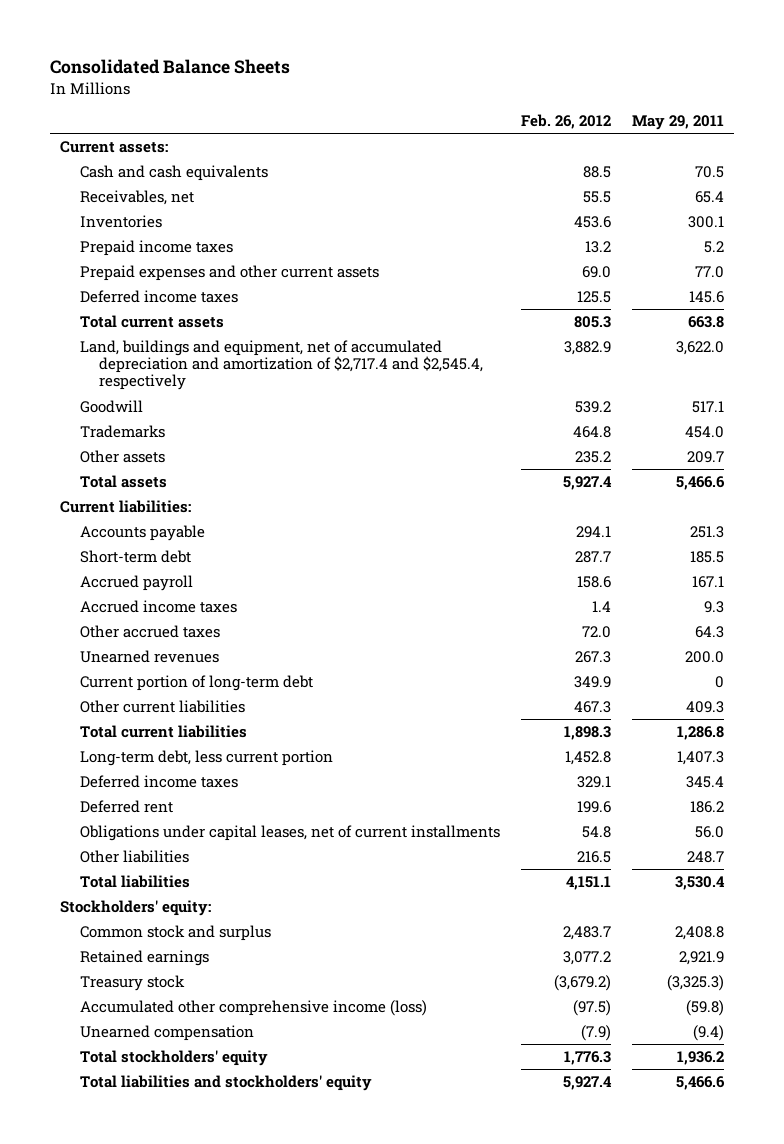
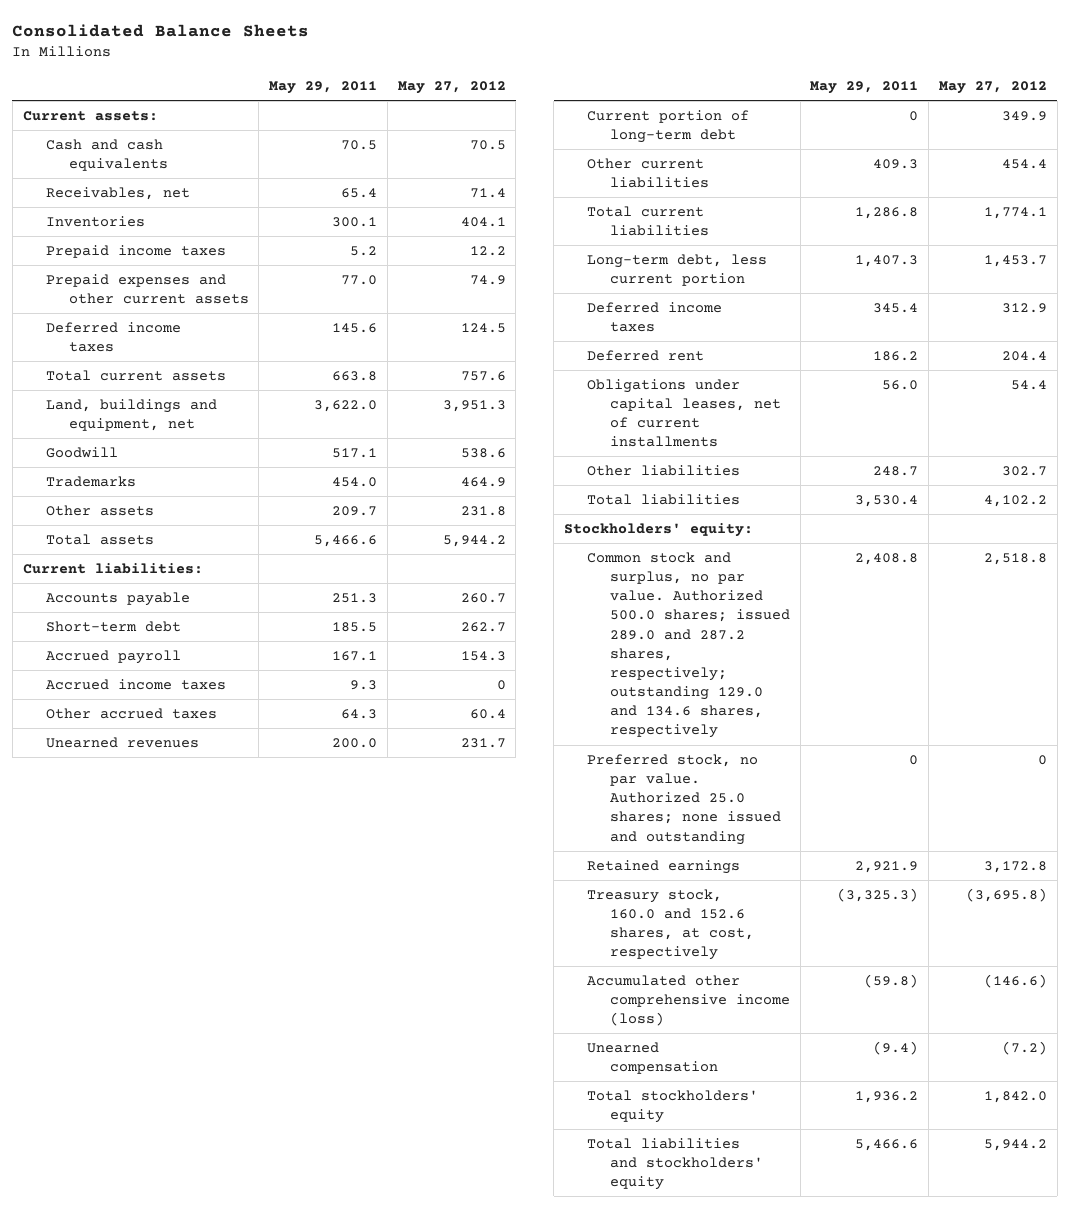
[520,114,611,130] Feb. 26, 2012 -> none
none -> [397,81,506,95] May 27, 2012
[79,339,484,391] Land, buildings and equipment, net of accumulated depreciation and amortization of $2,717.4 and $2,545.4, respectively -> [45,398,217,432] Land, buildings and equipment, net
[79,924,271,941] Common stock and surplus -> [586,551,790,739] Common stock and surplus, no par value. Authorized 500.0 shares; issued 289.0 and 287.2 shares, respectively; outstanding 129.0 and 134.6 shares, respectively
none -> [586,753,781,845] Preferred stock, no par value. Authorized 25.0 shares; none issued and outstanding
[79,974,185,991] Treasury stock -> [586,888,754,961] Treasury stock, 160.0 and 152.6 shares, at cost, respectively

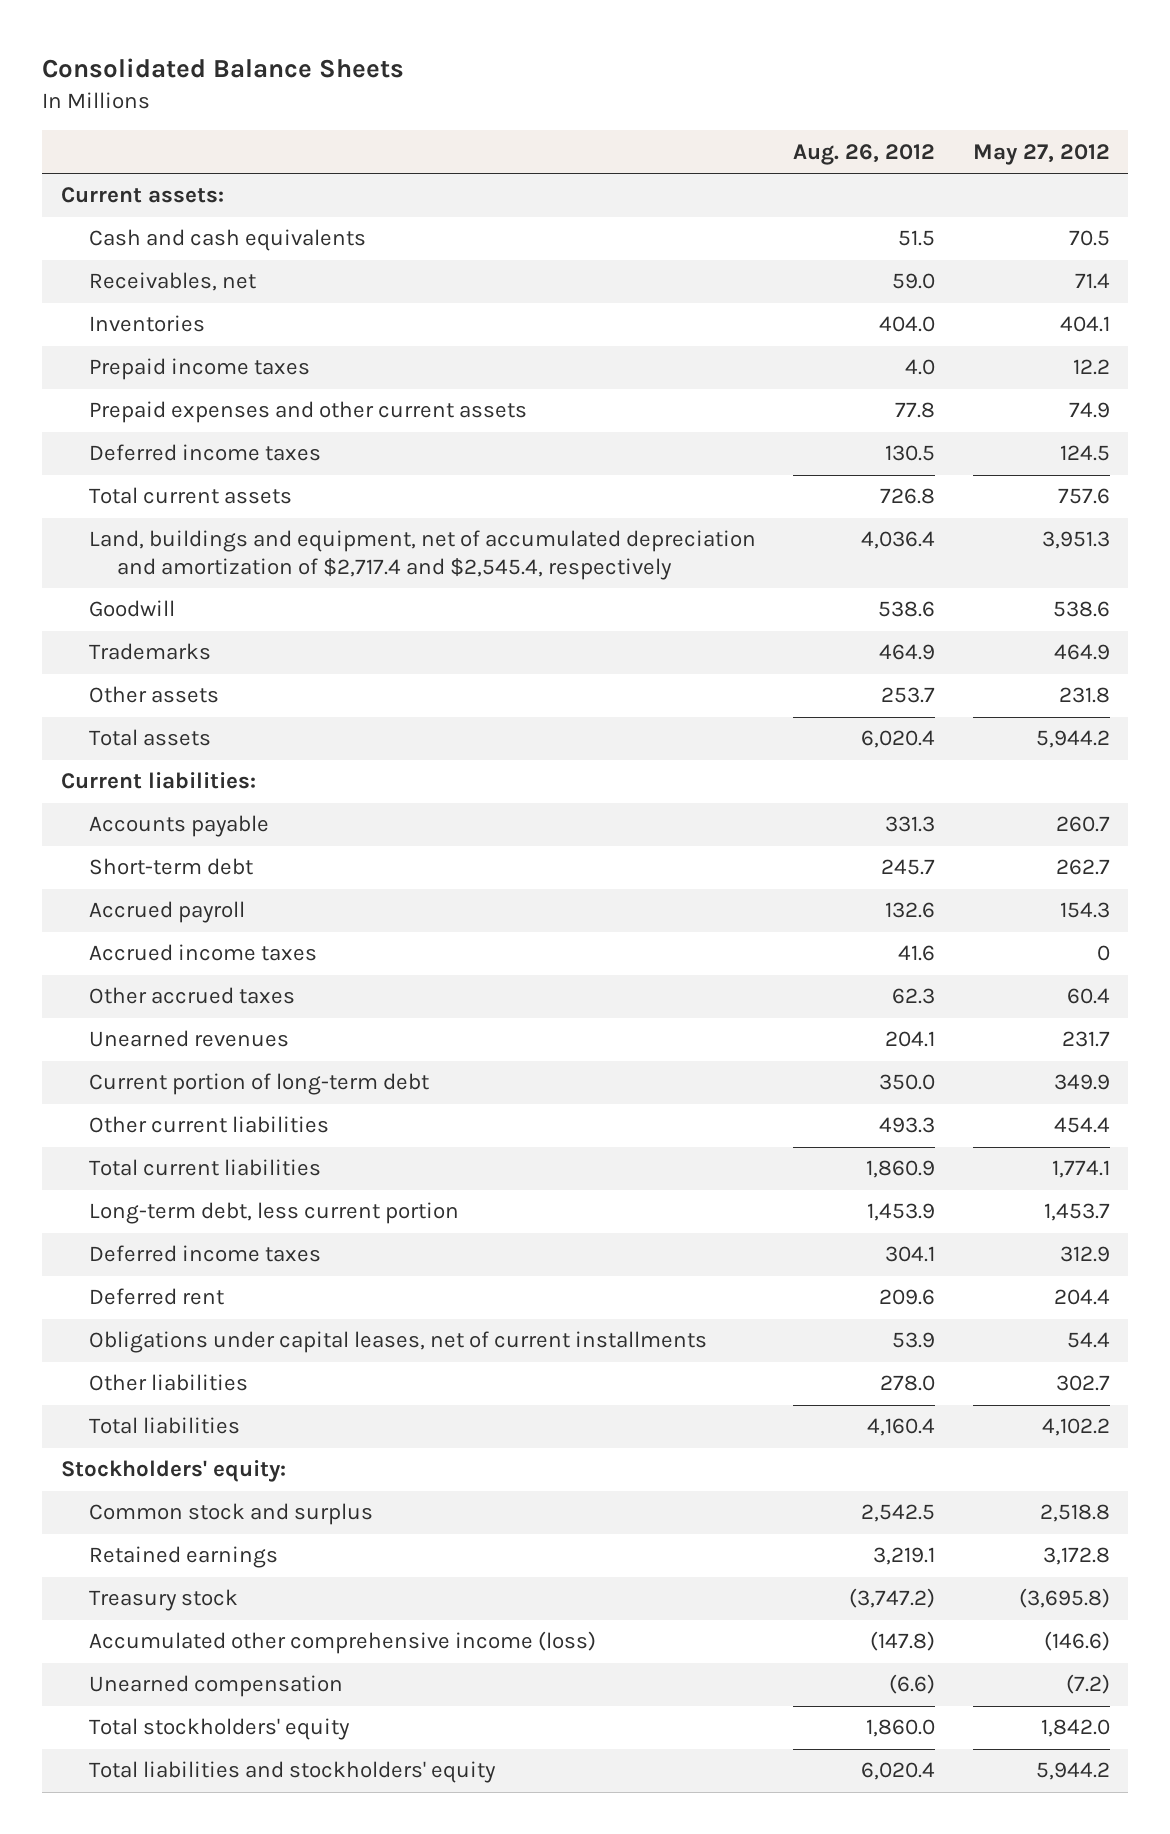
[269,81,378,95] May 29, 2011 -> none
none -> [793,143,936,165] Aug. 26, 2012
[45,398,217,432] Land, buildings and equipment, net -> [88,530,756,580] Land, buildings and equipment, net of accumulated depreciation and amortization of $2,717.4 and $2,545.4, respectively
[586,753,781,845] Preferred stock, no par value. Authorized 25.0 shares; none issued and outstanding -> none
[586,551,790,739] Common stock and surplus, no par value. Authorized 500.0 shares; issued 289.0 and 287.2 shares, respectively; outstanding 129.0 and 134.6 shares, respectively -> [88,1503,373,1526] Common stock and surplus
[586,888,754,961] Treasury stock, 160.0 and 152.6 shares, at cost, respectively -> [88,1589,238,1612] Treasury stock

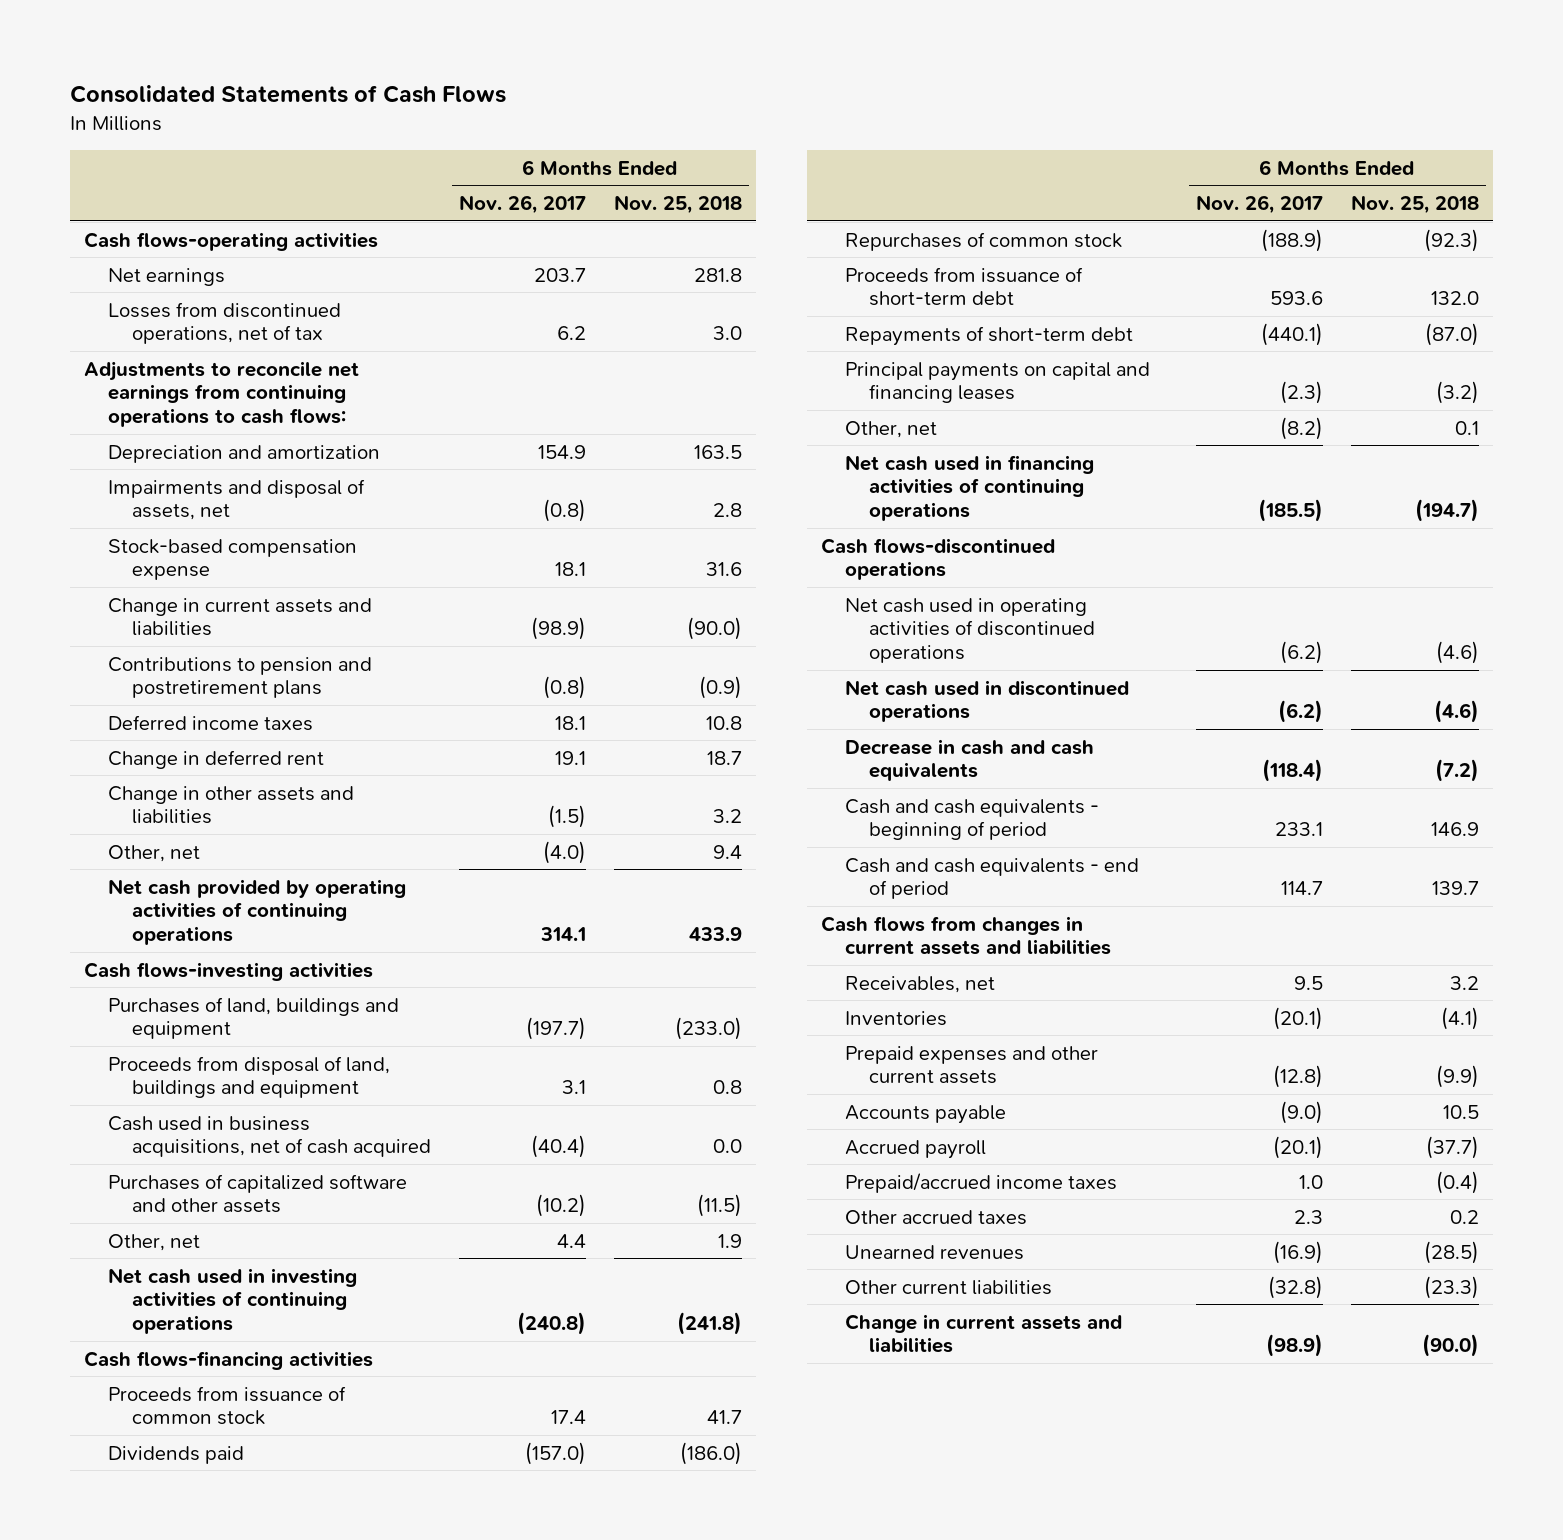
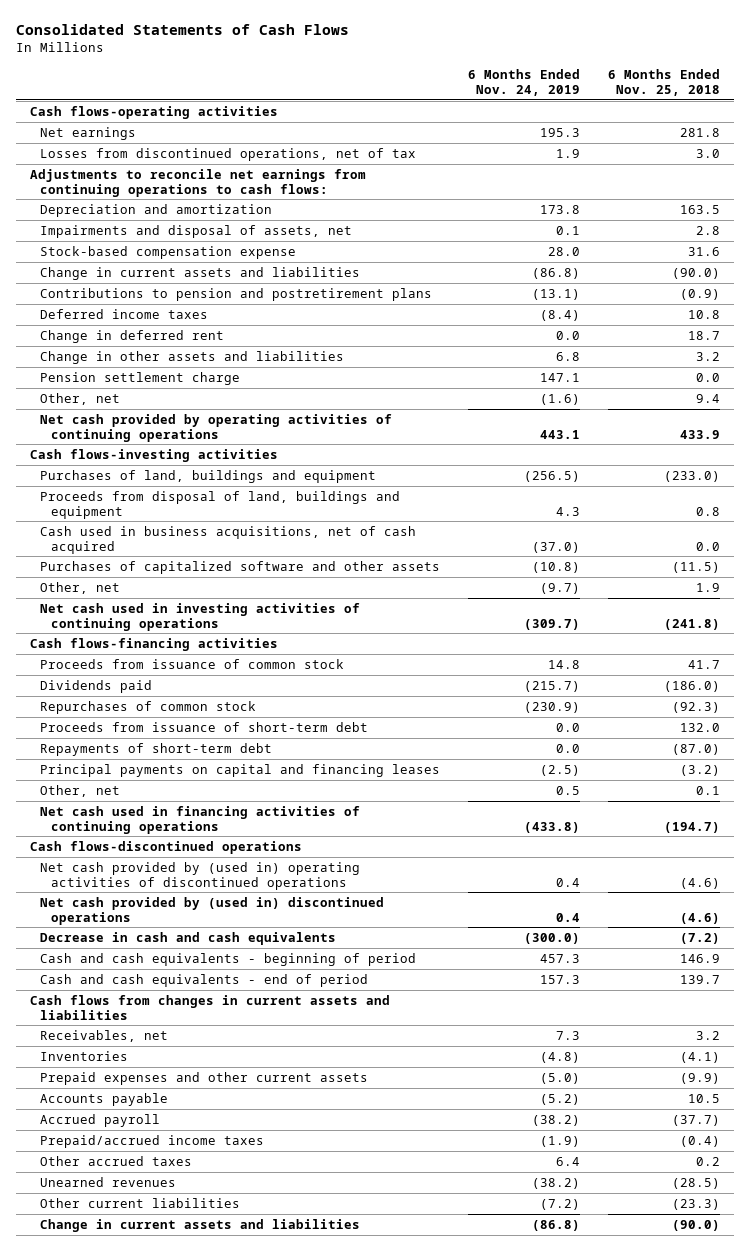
[458,194,586,214] Nov. 26, 2017 -> none
none -> [468,69,581,97] 6 Months Ended Nov. 24, 2019
none -> [40,371,241,385] Pension settlement charge
[844,597,1095,664] Net cash used in operating activities of discontinued operations -> [40,861,361,890] Net cash provided by (used in) operating activities of discontinued operations
[844,679,1129,723] Net cash used in discontinued operations -> [40,896,385,925] Net cash provided by (used in) discontinued operations

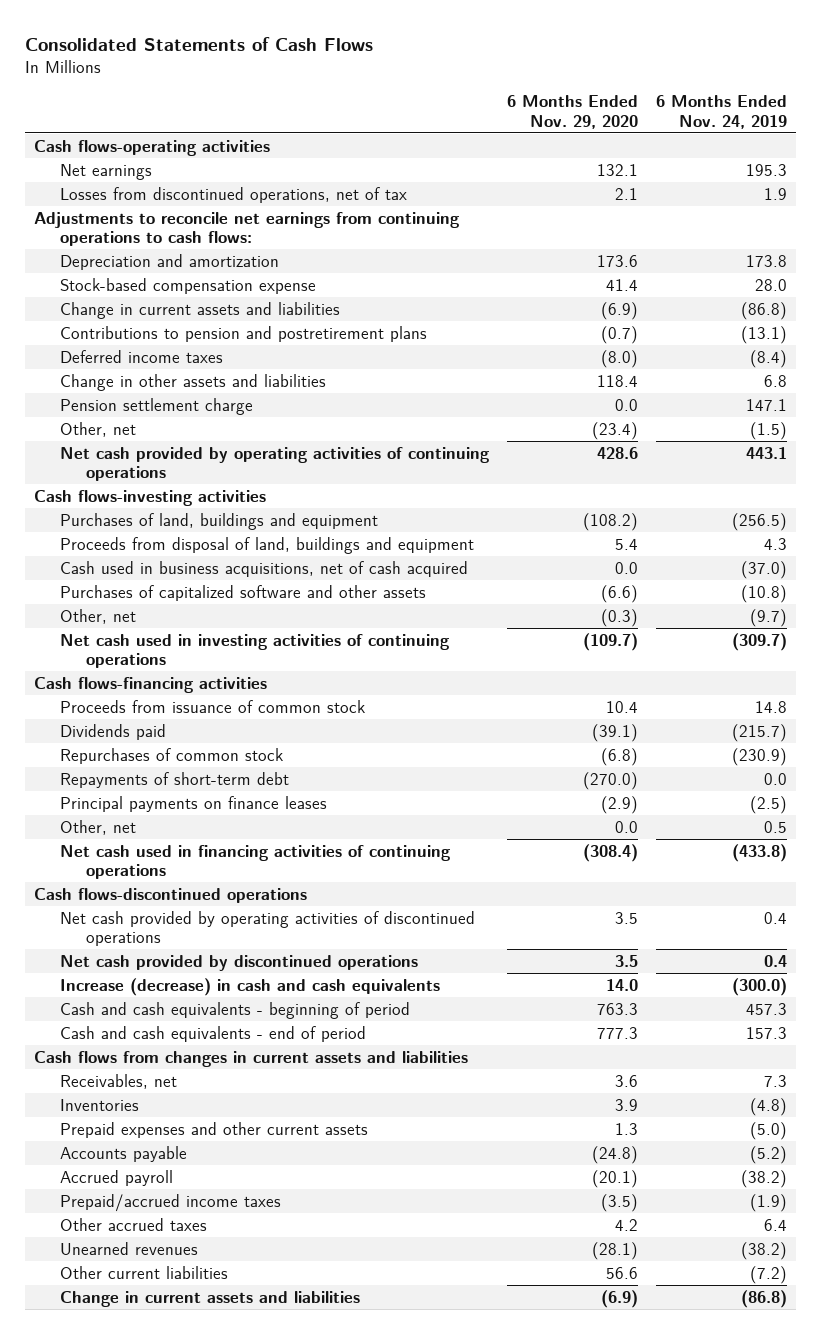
[607,69,720,97] 6 Months Ended Nov. 25, 2018 -> none
none -> [506,95,638,129] 6 Months Ended Nov. 29, 2020
[40,224,353,238] Impairments and disposal of assets, net -> none
[40,329,225,343] Change in deferred rent -> none
[540,393,581,405] (1.6) -> [749,421,787,440] (1.5)
[40,721,369,732] Proceeds from issuance of short-term debt -> none
[40,763,441,777] Principal payments on capital and financing leases -> [60,795,328,812] Principal payments on finance leases
[40,861,361,890] Net cash provided by (used in) operating activities of discontinued operations -> [60,910,476,947] Net cash provided by operating activities of discontinued operations
[40,896,385,925] Net cash provided by (used in) discontinued operations -> [60,954,419,971] Net cash provided by discontinued operations
[40,931,337,945] Decrease in cash and cash equivalents -> [60,977,441,996] Increase (decrease) in cash and cash equivalents

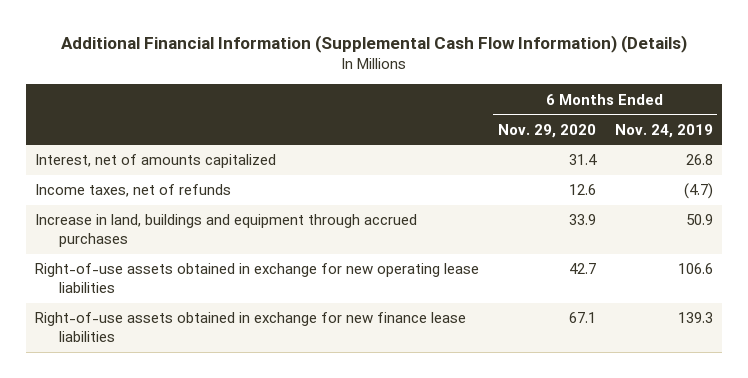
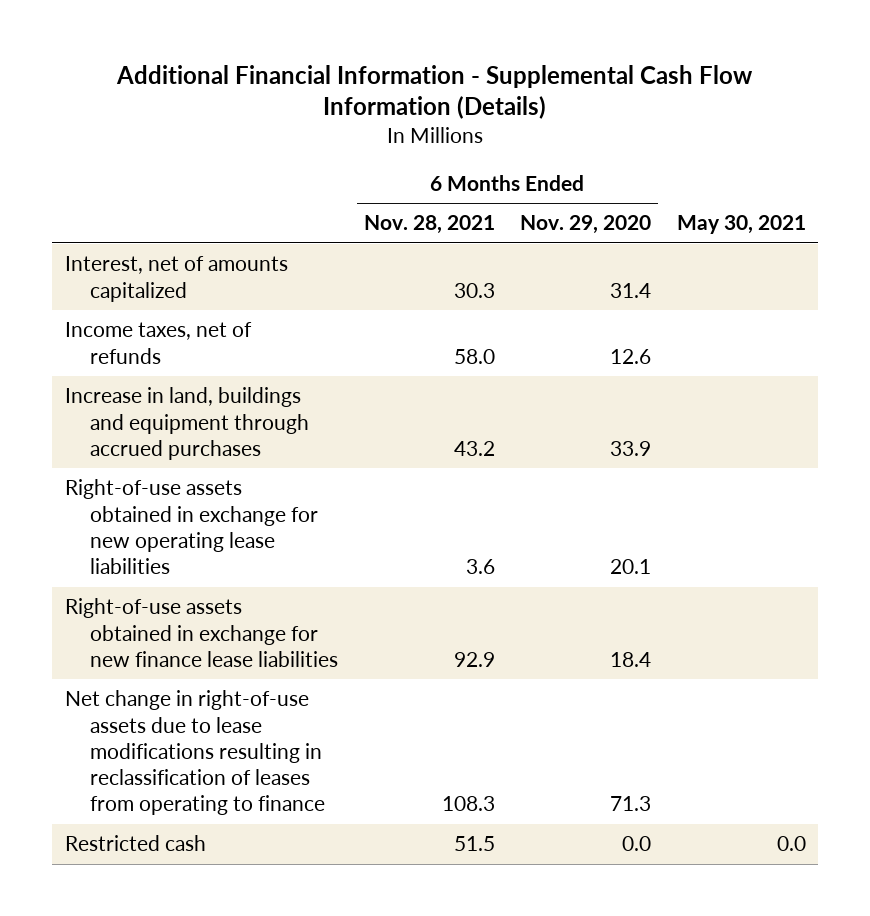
[60,35,687,54] Additional Financial Information (Supplemental Cash Flow Information) (Details) -> [116,64,754,120] Additional Financial Information - Supplemental Cash Flow Information (Details)
[614,123,713,138] Nov. 24, 2019 -> none
none -> [363,215,495,235] Nov. 28, 2021
none -> [676,215,806,235] May 30, 2021
[568,263,596,275] 42.7 -> [610,559,652,575] 20.1
[568,312,596,324] 67.1 -> [610,651,652,667] 18.4
none -> [64,690,326,816] Net change in right-of-use assets due to lease modifications resulting in reclassification of leases from operating to finance
none -> [64,835,206,852] Restricted cash

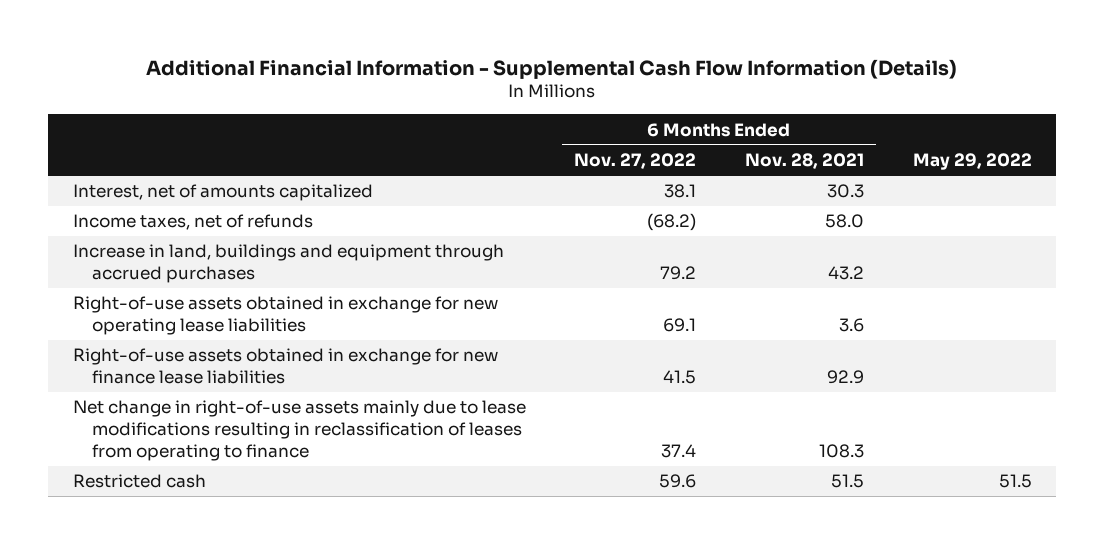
[520,215,652,235] Nov. 29, 2020 -> none
[676,215,806,235] May 30, 2021 -> none
none -> [574,153,697,170] Nov. 27, 2022
none -> [912,153,1032,171] May 29, 2022
[64,690,326,816] Net change in right-of-use assets due to lease modifications resulting in reclassification of leases from operating to finance -> [72,400,526,461] Net change in right-of-use assets mainly due to lease modifications resulting in reclassification of leases from operating to finance

